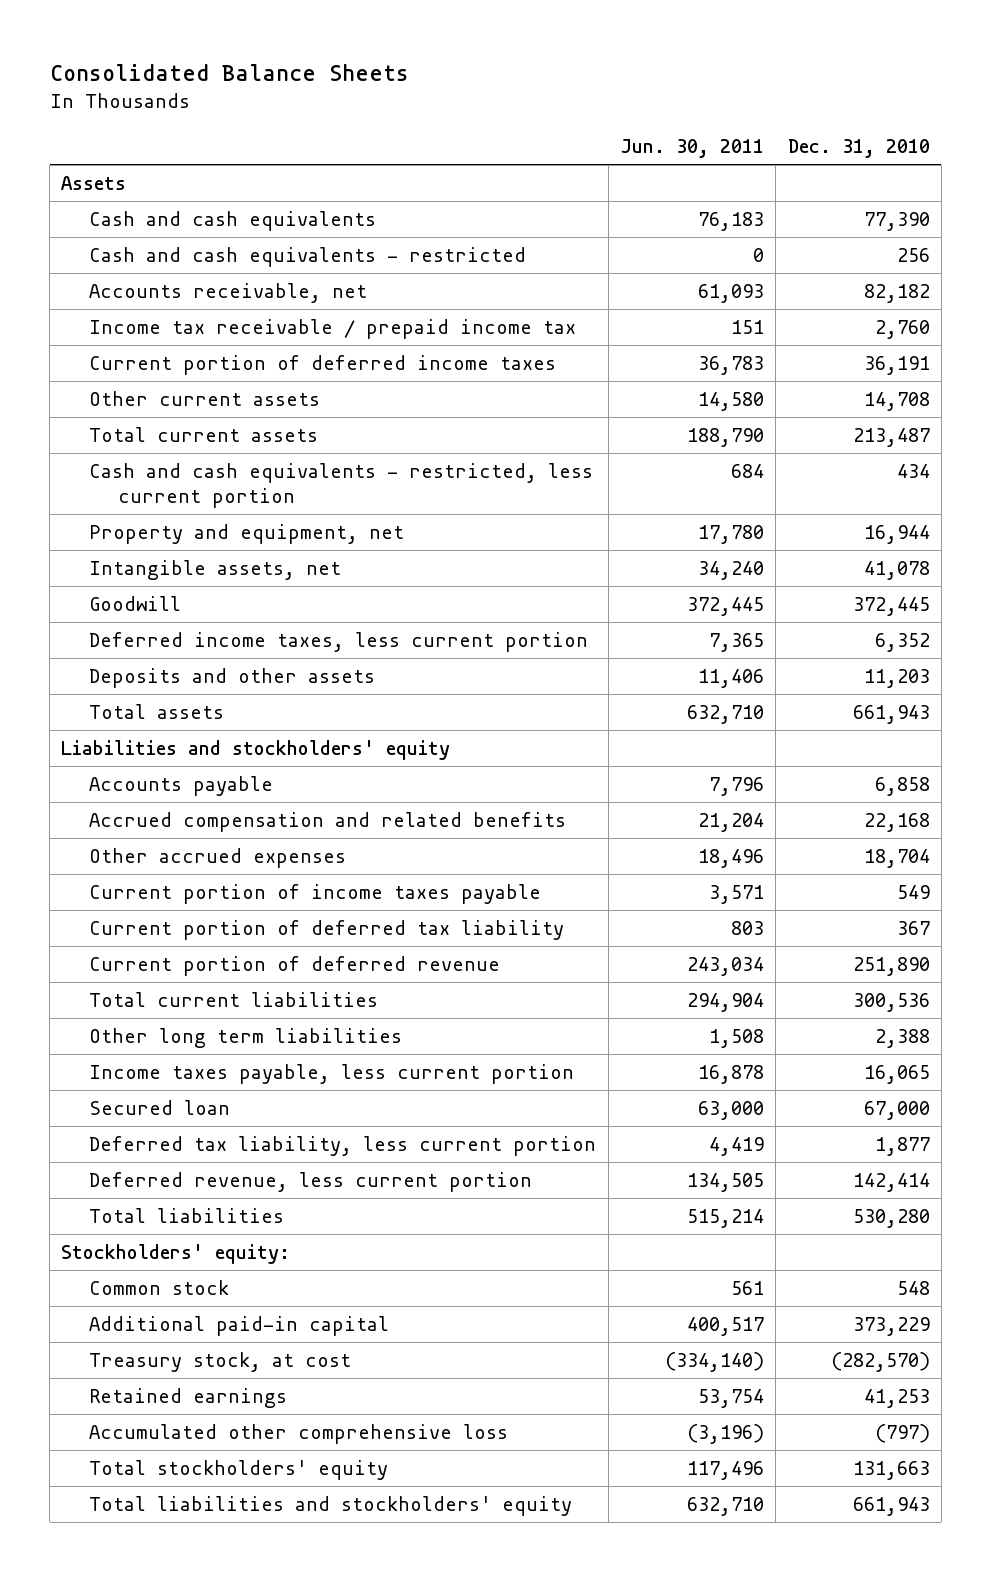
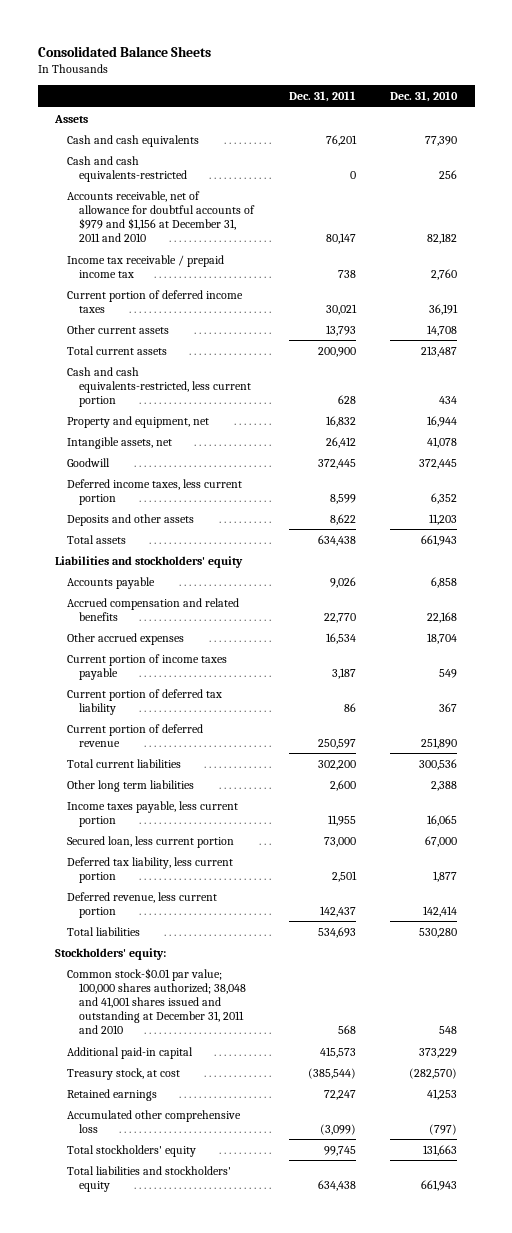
[619,139,764,159] Jun. 30, 2011 -> none
none -> [288,91,356,103] Dec. 31, 2011
[89,247,527,268] Cash and cash equivalents - restricted -> [67,155,188,182] Cash and cash equivalents-restricted
[89,283,368,304] Accounts receivable, net -> [67,190,256,242] Accounts receivable, net of allowance for doubtful accounts of $979 and $1,156 at December 31, 2011 and 2010
[89,463,594,509] Cash and cash equivalents - restricted, less current portion -> [67,366,252,407] Cash and cash equivalents-restricted, less current portion
[89,1100,231,1116] Secured loan -> none
none -> [67,835,235,848] Secured loan, less current portion
[89,1280,230,1296] Common stock -> [67,967,247,1035] Common stock-$0.01 par value; 100,000 shares authorized; 38,048 and 41,001 shares issued and outstanding at December 31, 2011 and 2010

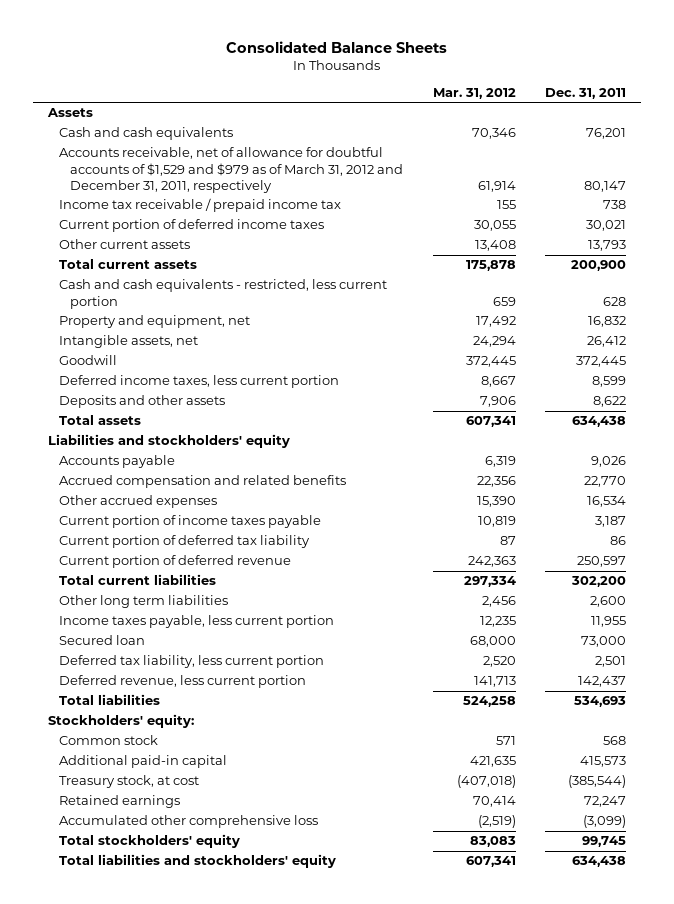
[390,91,459,103] Dec. 31, 2010 -> none
none -> [432,88,516,100] Mar. 31, 2012
[67,155,188,182] Cash and cash equivalents-restricted -> none
[67,190,256,242] Accounts receivable, net of allowance for doubtful accounts of $979 and $1,156 at December 31, 2011 and 2010 -> [59,147,404,193] Accounts receivable, net of allowance for doubtful accounts of $1,529 and $979 as of March 31, 2012 and December 31, 2011, respectively
[67,366,252,407] Cash and cash equivalents-restricted, less current portion -> [59,279,388,309] Cash and cash equivalents - restricted, less current portion
[67,835,235,848] Secured loan, less current portion -> [59,635,146,646] Secured loan
[67,967,247,1035] Common stock-$0.01 par value; 100,000 shares authorized; 38,048 and 41,001 shares issued and outstanding at December 31, 2011 and 2010 -> [59,735,159,746] Common stock

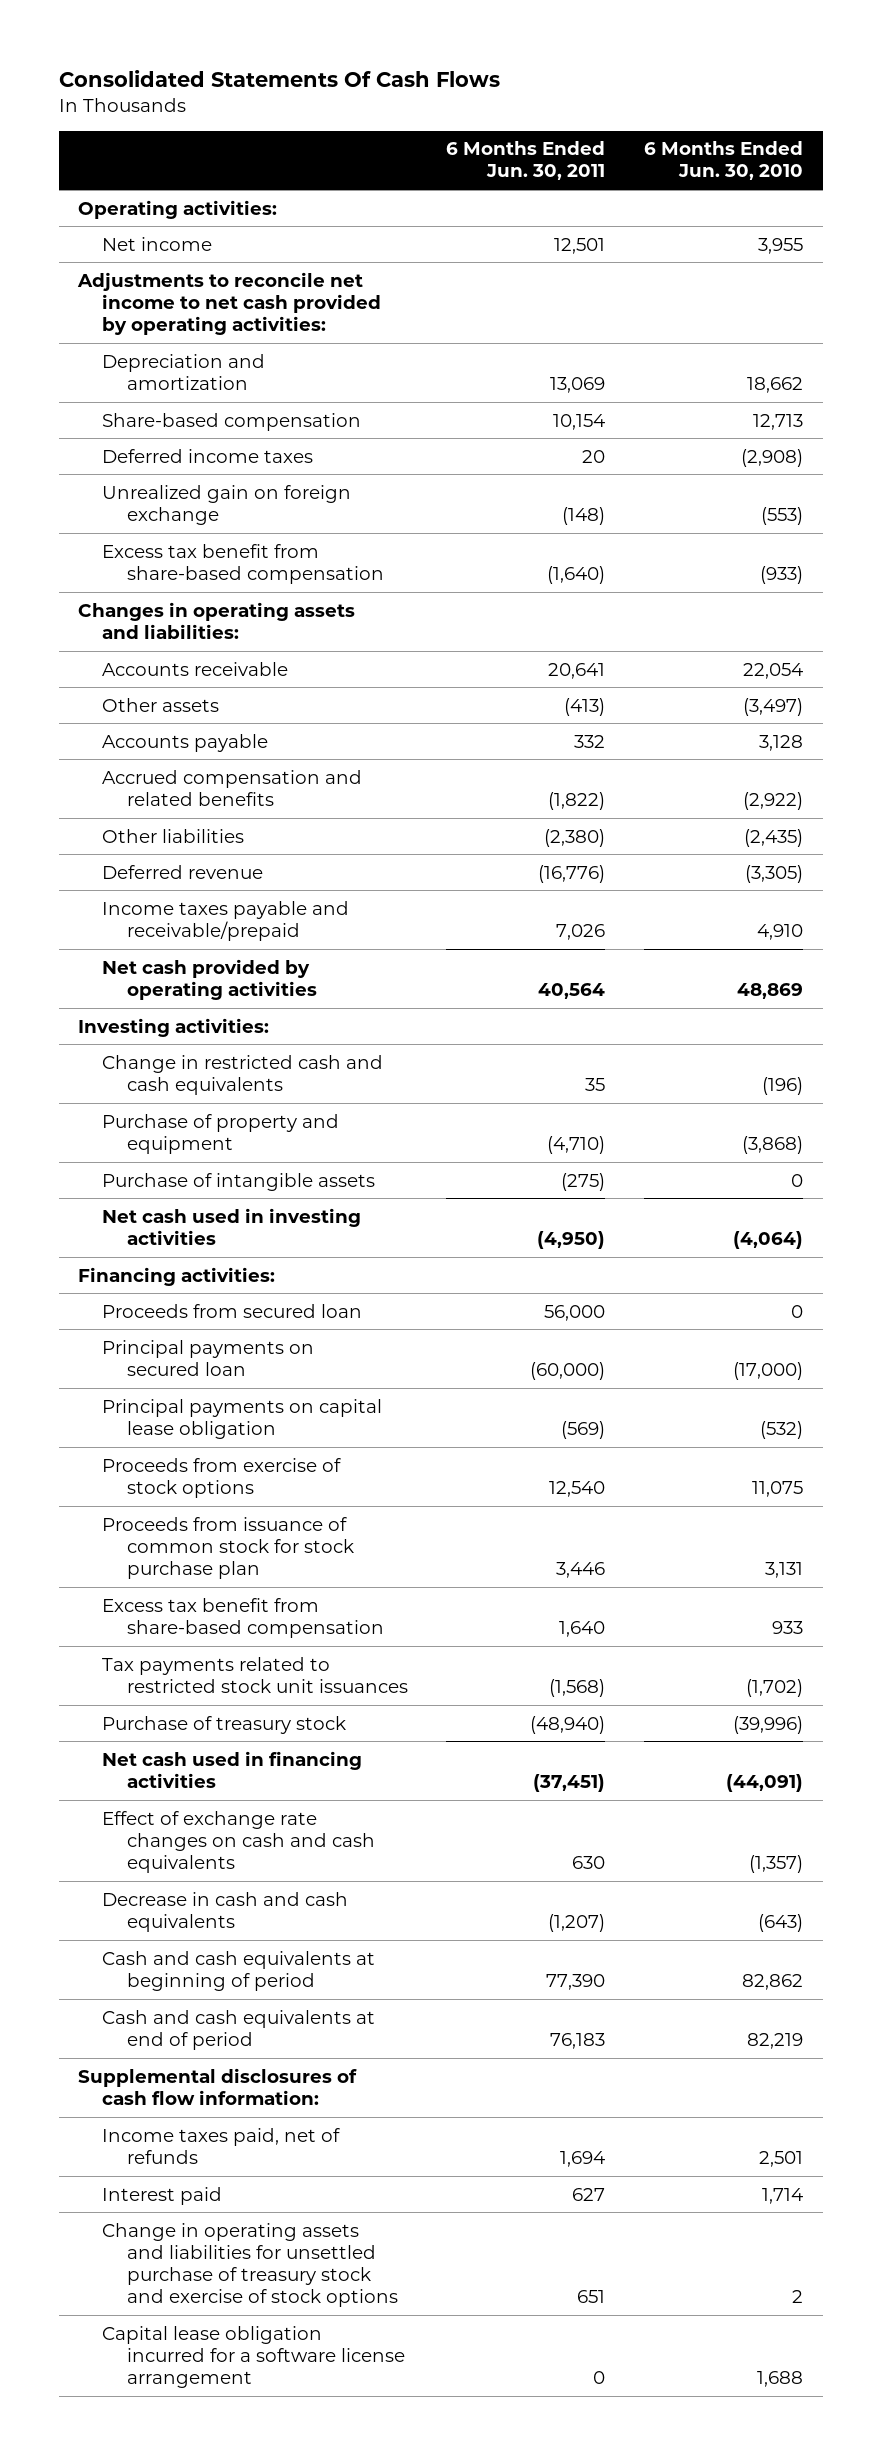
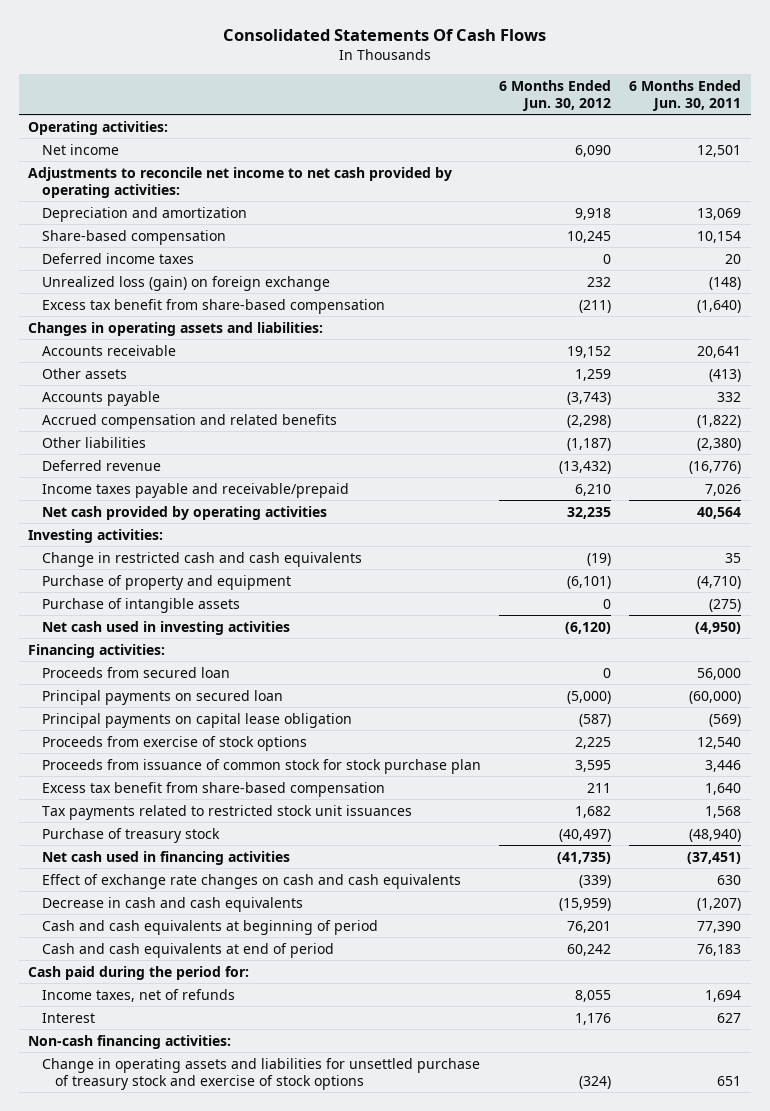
[644,141,804,181] 6 Months Ended Jun. 30, 2010 -> none
none -> [498,80,611,112] 6 Months Ended Jun. 30, 2012
[102,484,352,525] Unrealized gain on foreign exchange -> [41,275,330,291] Unrealized loss (gain) on foreign exchange
[549,1678,606,1697] (1,568) -> [705,805,742,818] 1,568
[78,2067,358,2105] Supplemental disclosures of cash flow information: -> none
none -> [28,965,250,980] Cash paid during the period for:
[102,2127,341,2164] Income taxes paid, net of refunds -> [41,988,235,1002] Income taxes, net of refunds
[102,2186,223,2205] Interest paid -> [41,1012,95,1023] Interest
none -> [28,1034,232,1049] Non-cash financing activities:
[102,2325,405,2389] Capital lease obligation incurred for a software license arrangement -> none

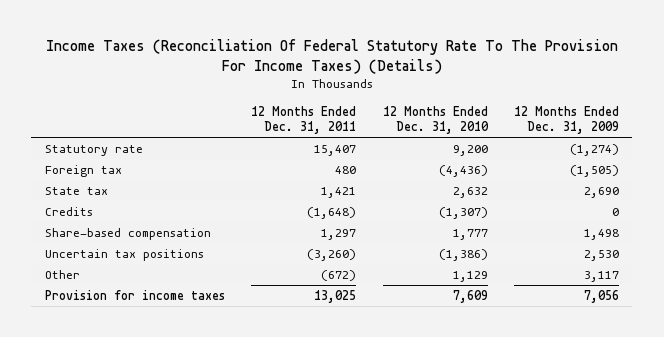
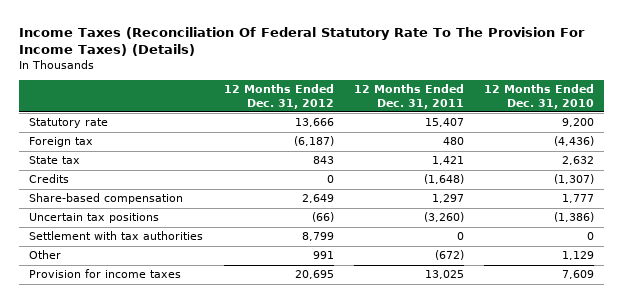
[514,105,620,135] 12 Months Ended Dec. 31, 2009 -> none
none -> [223,84,334,109] 12 Months Ended Dec. 31, 2012
none -> [29,231,204,241] Settlement with tax authorities

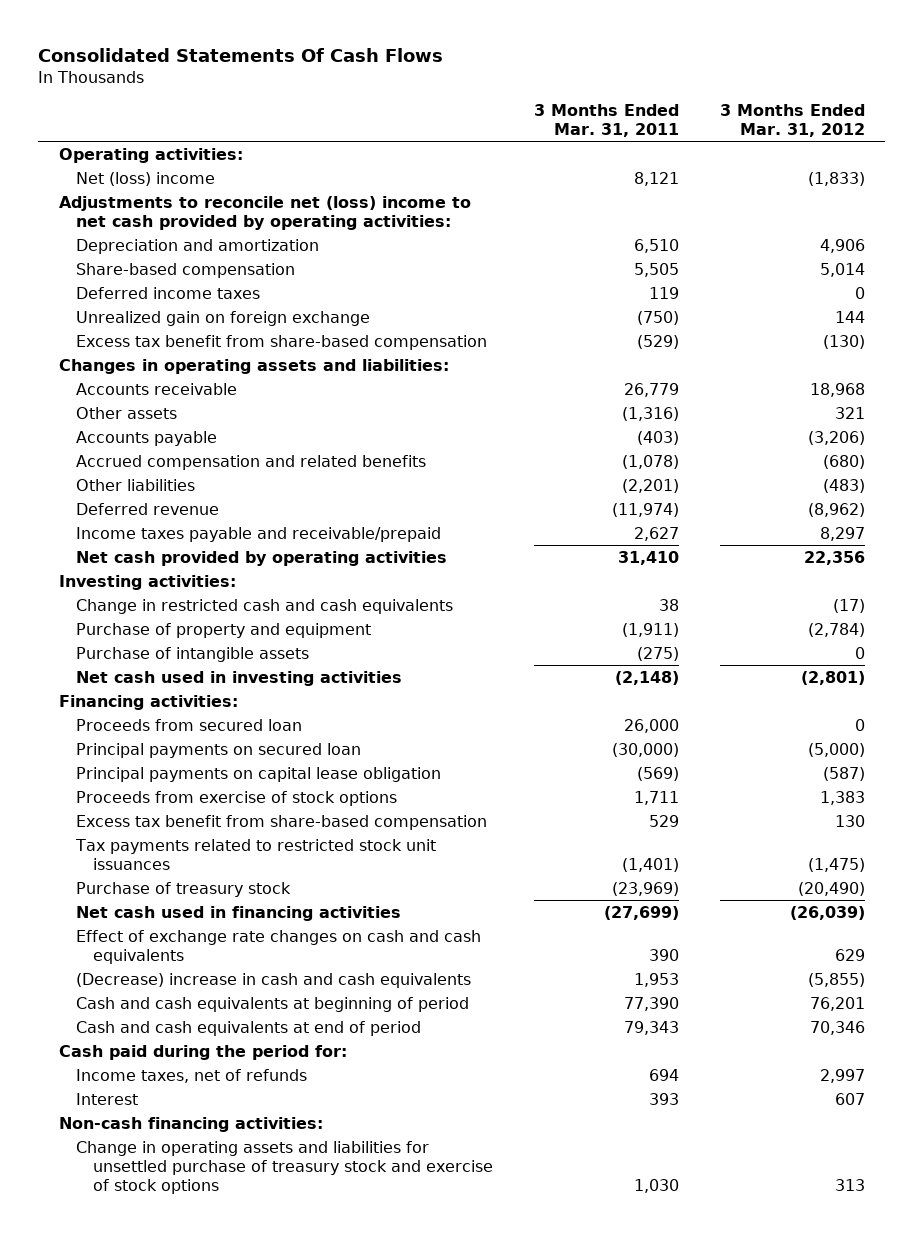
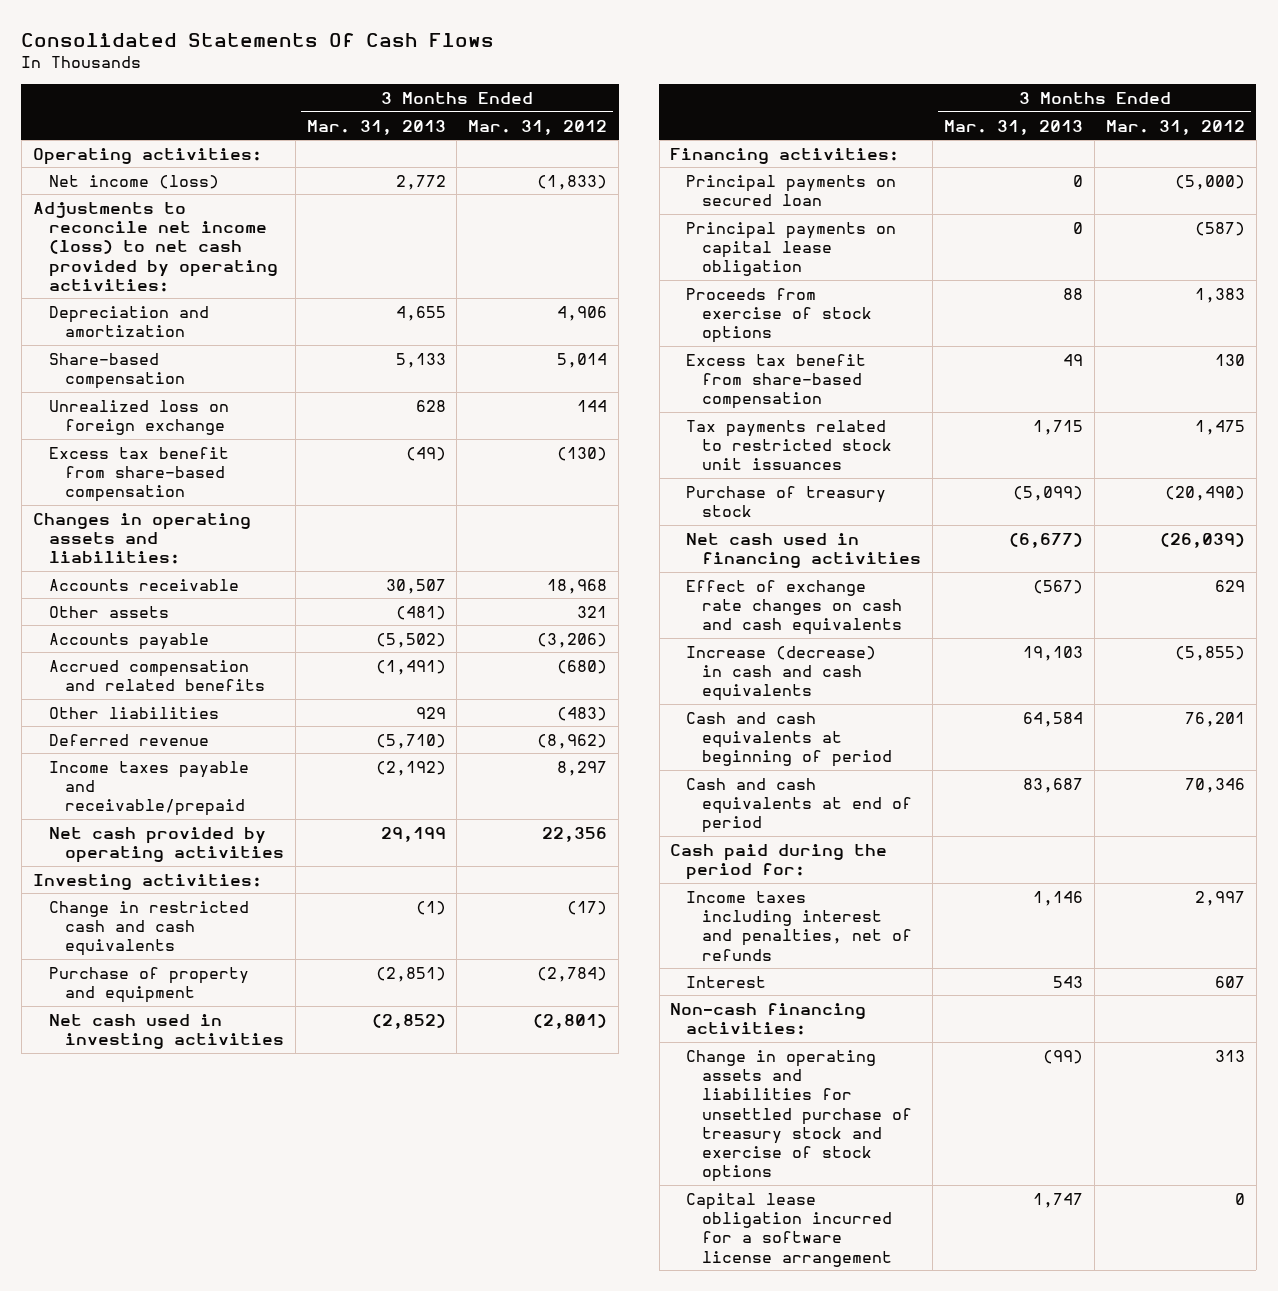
[534,103,680,137] 3 Months Ended Mar. 31, 2011 -> none
none -> [306,119,446,135] Mar. 31, 2013
[76,171,216,186] Net (loss) income -> [48,174,219,189] Net income (loss)
[58,195,471,230] Adjustments to reconcile net (loss) income to net cash provided by operating activities: -> [32,201,278,292] Adjustments to reconcile net income (loss) to net cash provided by operating activities:
[76,286,261,299] Deferred income taxes -> none
[76,310,371,326] Unrealized gain on foreign exchange -> [48,399,229,436] Unrealized loss on foreign exchange
[76,646,310,662] Purchase of intangible assets -> none
[76,718,303,731] Proceeds from secured loan -> none
[808,857,866,872] (1,475) -> [1194,419,1245,435] 1,475
[76,972,472,988] (Decrease) increase in cash and cash equivalents -> [686,645,877,702] Increase (decrease) in cash and cash equivalents
[76,1068,308,1083] Income taxes, net of refunds -> [686,890,913,961] Income taxes including interest and penalties, net of refunds
none -> [686,1192,893,1267] Capital lease obligation incurred for a software license arrangement

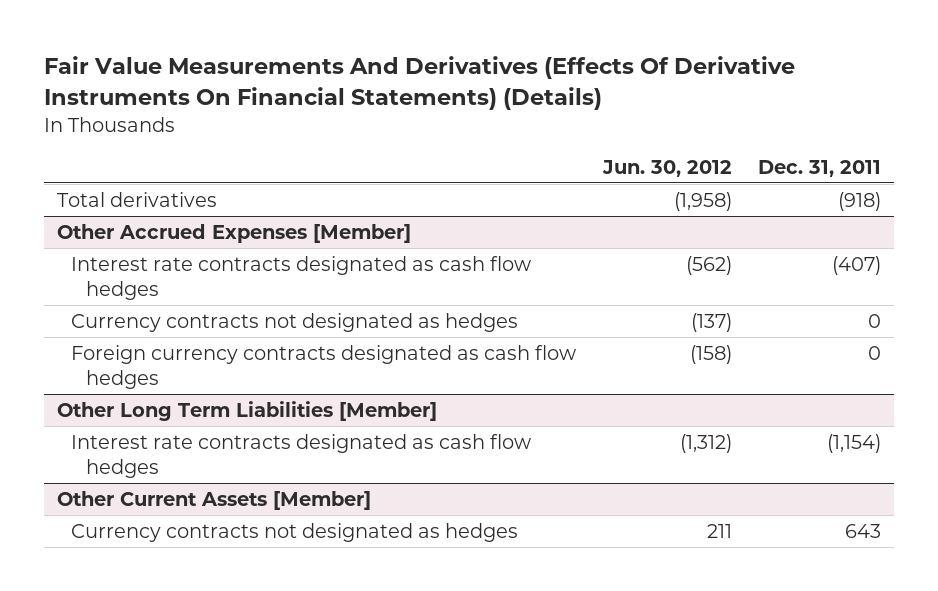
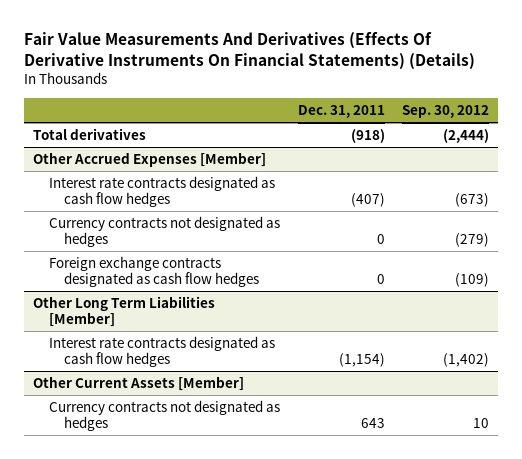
[601,159,732,177] Jun. 30, 2012 -> none
none -> [402,104,490,118] Sep. 30, 2012
[71,344,577,389] Foreign currency contracts designated as cash flow hedges -> [48,256,260,288] Foreign exchange contracts designated as cash flow hedges

